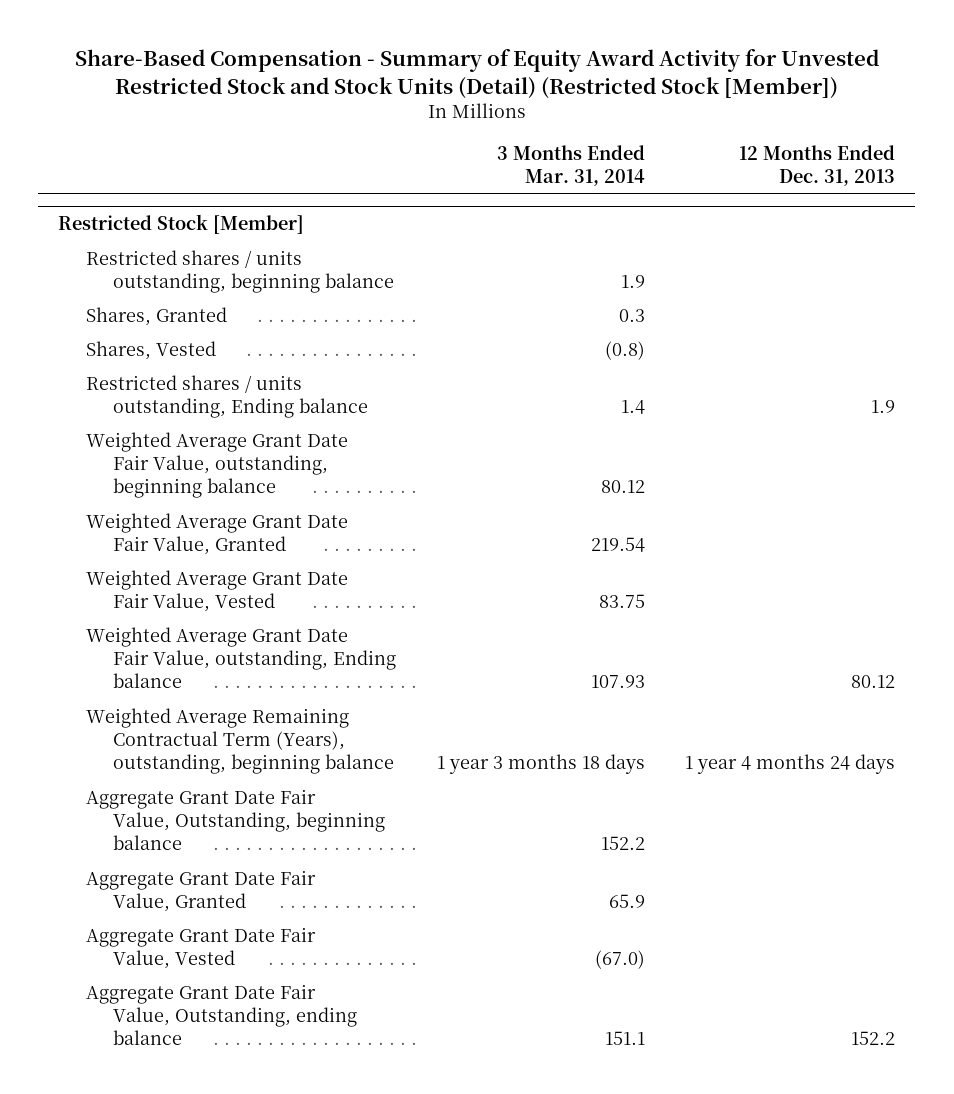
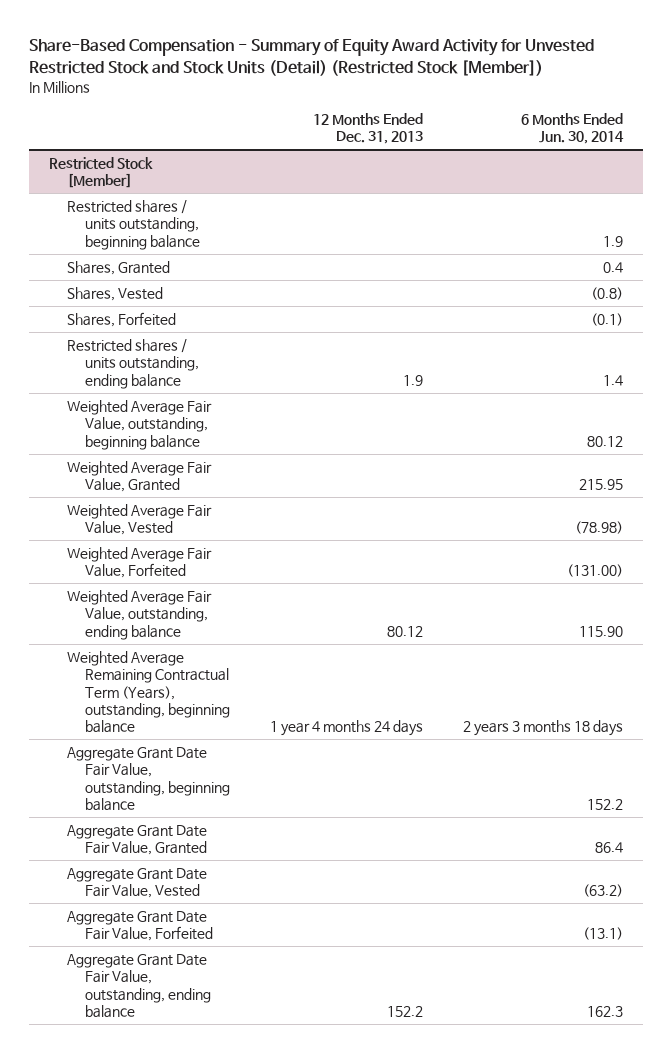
[496,145,645,187] 3 Months Ended Mar. 31, 2014 -> none
none -> [521,113,625,145] 6 Months Ended Jun. 30, 2014
none -> [67,312,177,328] Shares, Forfeited
[85,374,369,418] Restricted shares / units outstanding, Ending balance -> [67,339,200,389] Restricted shares / units outstanding, ending balance
[85,431,348,499] Weighted Average Grant Date Fair Value, outstanding, beginning balance -> [67,400,213,450] Weighted Average Fair Value, outstanding, beginning balance
[85,512,348,555] Weighted Average Grant Date Fair Value, Granted -> [67,461,213,493] Weighted Average Fair Value, Granted
[85,569,348,612] Weighted Average Grant Date Fair Value, Vested -> [67,504,213,536] Weighted Average Fair Value, Vested
none -> [67,547,213,579] Weighted Average Fair Value, Forfeited
[85,626,397,689] Weighted Average Grant Date Fair Value, outstanding, Ending balance -> [67,590,213,640] Weighted Average Fair Value, outstanding, ending balance
[85,788,386,851] Aggregate Grant Date Fair Value, Outstanding, beginning balance -> [67,747,231,811] Aggregate Grant Date Fair Value, outstanding, beginning balance
none -> [67,911,214,942] Aggregate Grant Date Fair Value, Forfeited
[85,983,358,1046] Aggregate Grant Date Fair Value, Outstanding, ending balance -> [67,954,212,1018] Aggregate Grant Date Fair Value, outstanding, ending balance

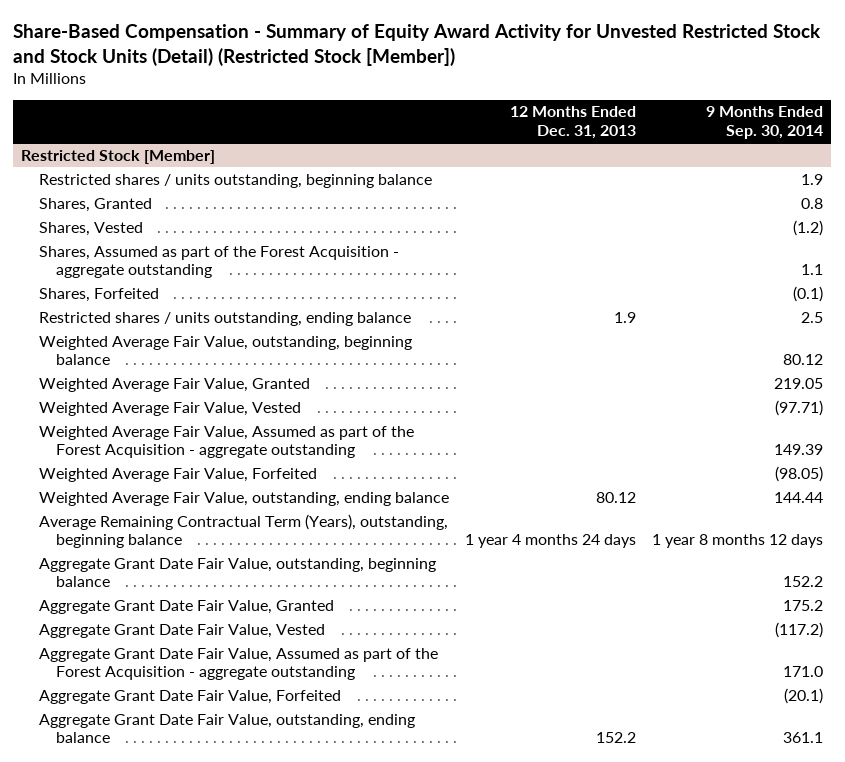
[521,113,625,145] 6 Months Ended Jun. 30, 2014 -> none
none -> [706,106,824,140] 9 Months Ended Sep. 30, 2014
none -> [38,245,399,279] Shares, Assumed as part of the Forest Acquisition - aggregate outstanding
none -> [38,425,414,459] Weighted Average Fair Value, Assumed as part of the Forest Acquisition - aggregate outstanding
[67,651,231,734] Weighted Average Remaining Contractual Term (Years), outstanding, beginning balance -> [38,513,448,549] Average Remaining Contractual Term (Years), outstanding, beginning balance
none -> [38,647,438,681] Aggregate Grant Date Fair Value, Assumed as part of the Forest Acquisition - aggregate outstanding

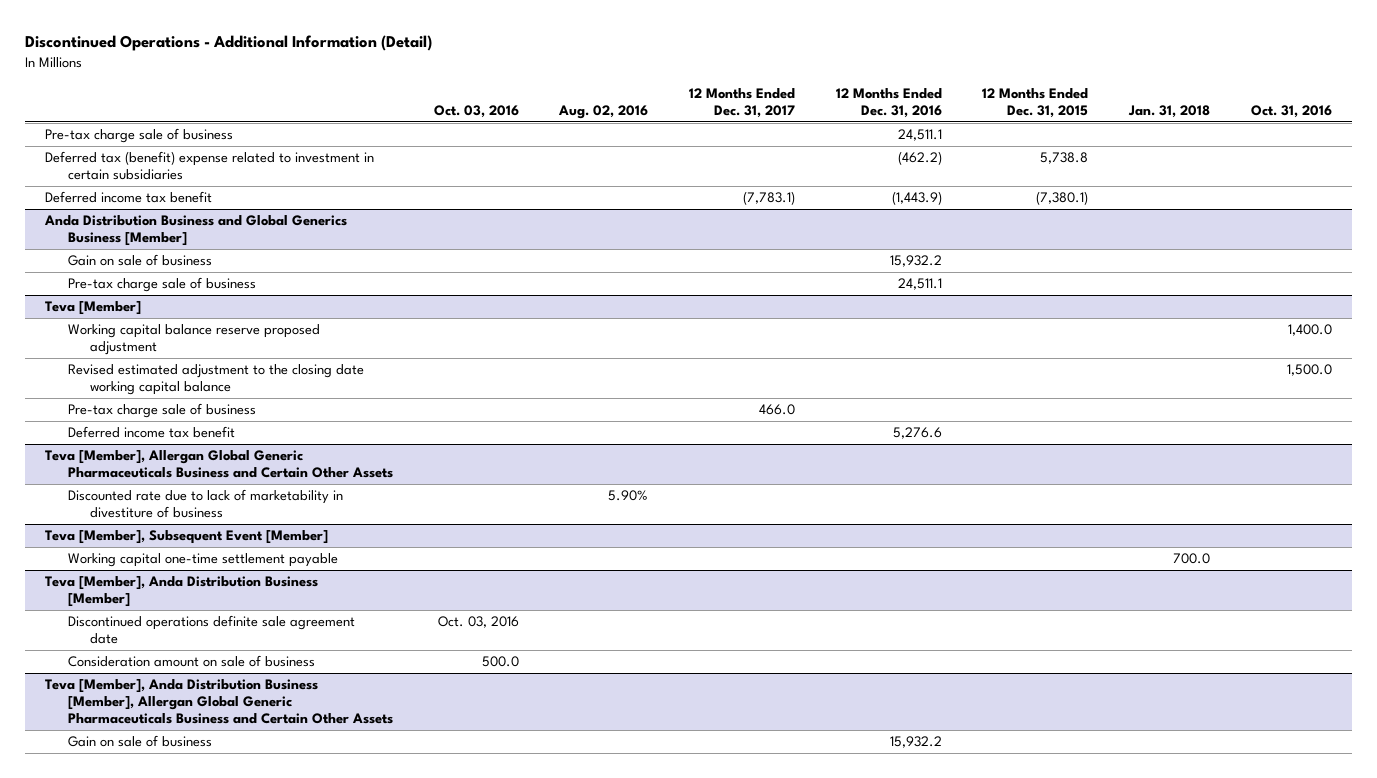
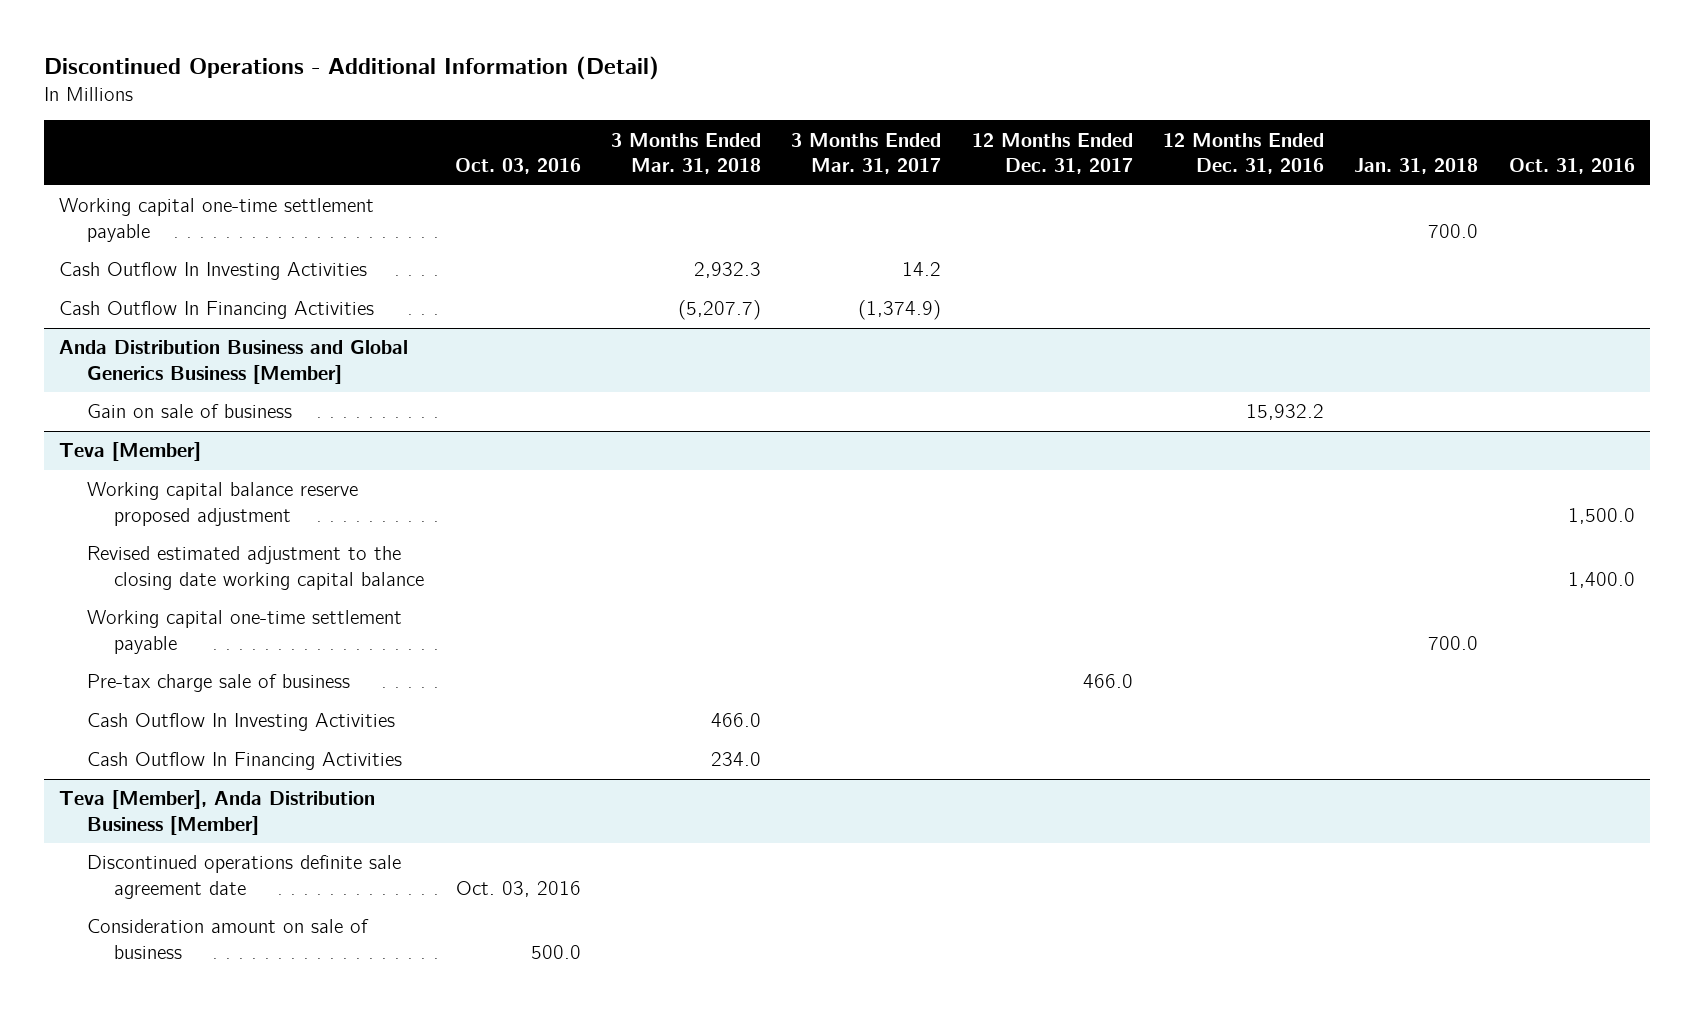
[558,104,649,119] Aug. 02, 2016 -> none
[982,87,1089,118] 12 Months Ended Dec. 31, 2015 -> none
none -> [610,132,761,174] 3 Months Ended Mar. 31, 2018
none -> [791,132,942,174] 3 Months Ended Mar. 31, 2017
[45,128,234,144] Pre-tax charge sale of business -> none
[45,151,375,181] Deferred tax (benefit) expense related to investment in certain subsidiaries -> none
[45,191,213,204] Deferred income tax benefit -> none
none -> [59,198,375,242] Working capital one-time settlement payable
none -> [59,262,368,281] Cash Outflow In Investing Activities
none -> [59,301,375,320] Cash Outflow In Financing Activities
[67,277,256,293] Pre-tax charge sale of business -> none
[1287,324,1332,337] 1,400.0 -> [1567,507,1635,524] 1,500.0
[1286,364,1332,377] 1,500.0 -> [1567,571,1635,588] 1,400.0
none -> [86,610,402,654] Working capital one-time settlement payable
[67,426,235,439] Deferred income tax benefit -> none
[45,450,393,479] Teva [Member], Allergan Global Generic Pharmaceuticals Business and Certain Other Assets -> none
[67,489,343,519] Discounted rate due to lack of marketability in divestiture of business -> none
[45,530,329,545] Teva [Member], Subsequent Event [Member] -> none
[67,553,338,568] Working capital one-time settlement payable -> none
none -> [86,713,395,732] Cash Outflow In Investing Activities
none -> [86,752,402,771] Cash Outflow In Financing Activities
[45,679,393,725] Teva [Member], Anda Distribution Business [Member], Allergan Global Generic Pharmaceuticals Business and Certain Other Assets -> none
[67,735,212,748] Gain on sale of business -> none

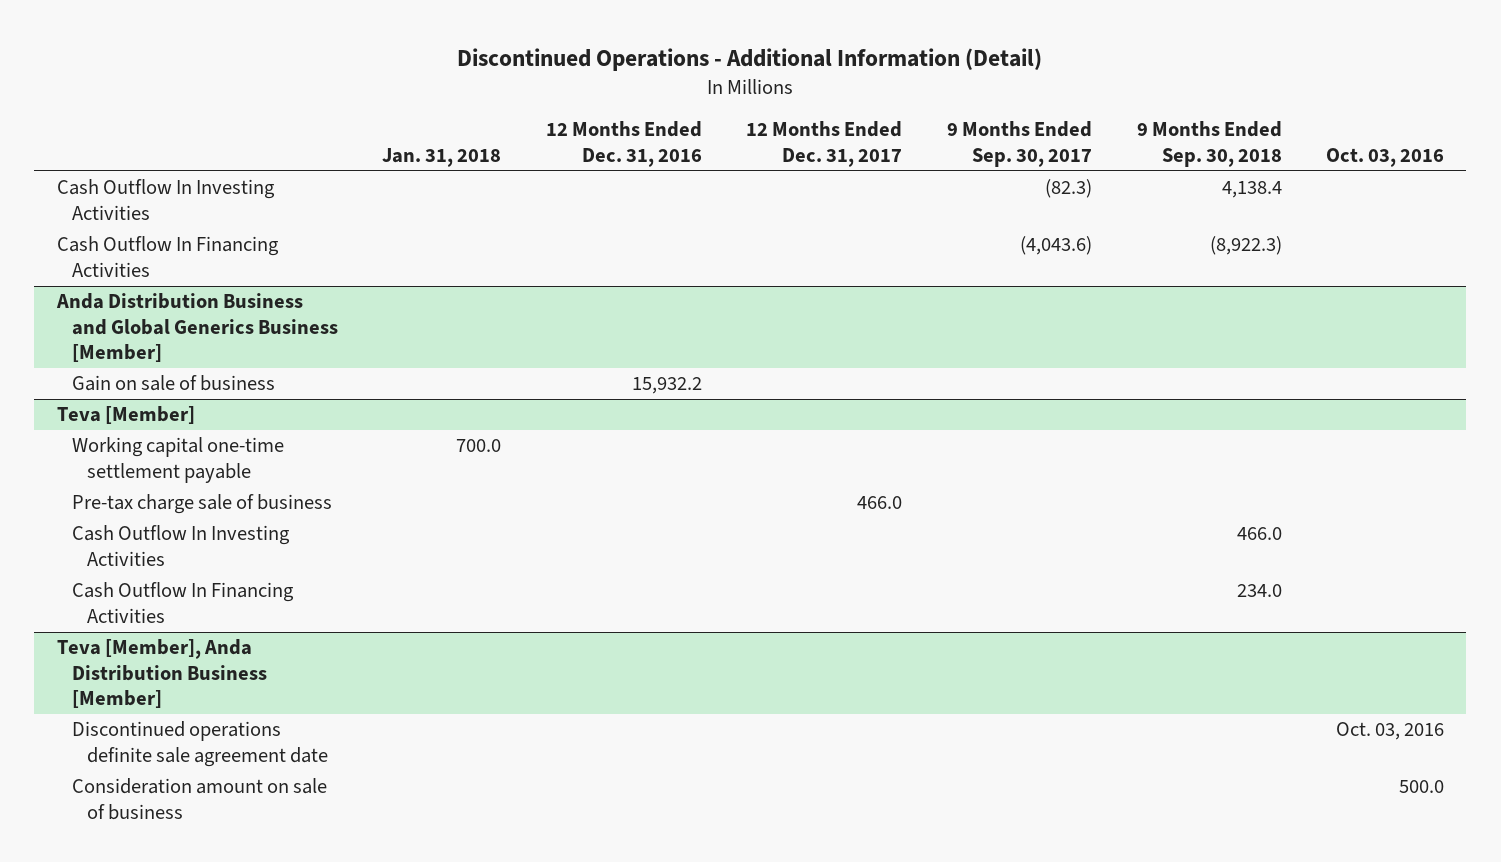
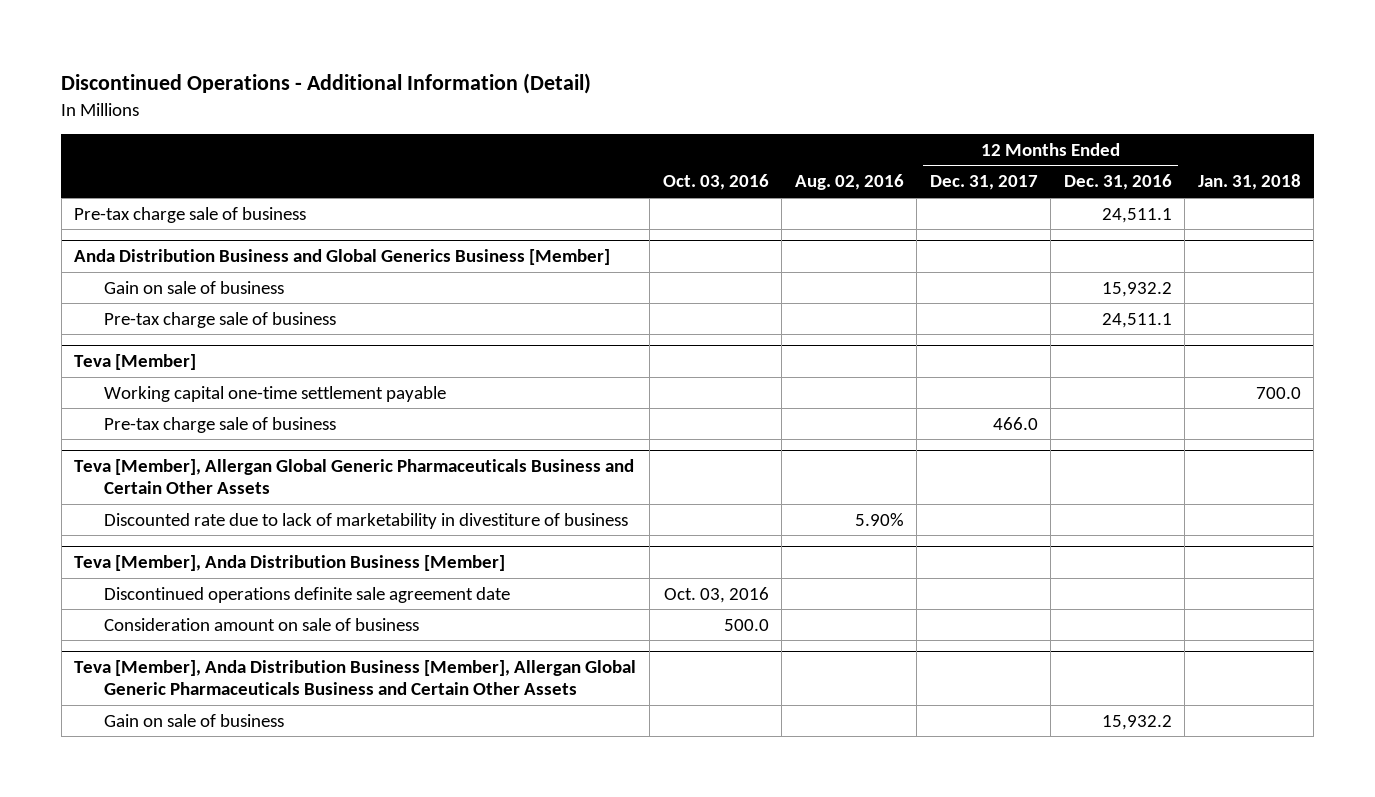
[946,121,1092,167] 9 Months Ended Sep. 30, 2017 -> none
[1136,121,1282,167] 9 Months Ended Sep. 30, 2018 -> none
none -> [794,174,904,191] Aug. 02, 2016
[56,179,275,220] Cash Outflow In Investing Activities -> none
[56,236,279,277] Cash Outflow In Financing Activities -> none
none -> [74,206,307,223] Pre-tax charge sale of business
none -> [103,311,336,328] Pre-tax charge sale of business
[71,525,290,566] Cash Outflow In Investing Activities -> none
[71,582,294,623] Cash Outflow In Financing Activities -> none
none -> [74,458,635,495] Teva [Member], Allergan Global Generic Pharmaceuticals Business and Certain Other Assets
none -> [103,512,628,529] Discounted rate due to lack of marketability in divestiture of business
none -> [74,659,637,696] Teva [Member], Anda Distribution Business [Member], Allergan Global Generic Pharmaceuticals Business and Certain Other Assets
none -> [103,713,284,727] Gain on sale of business

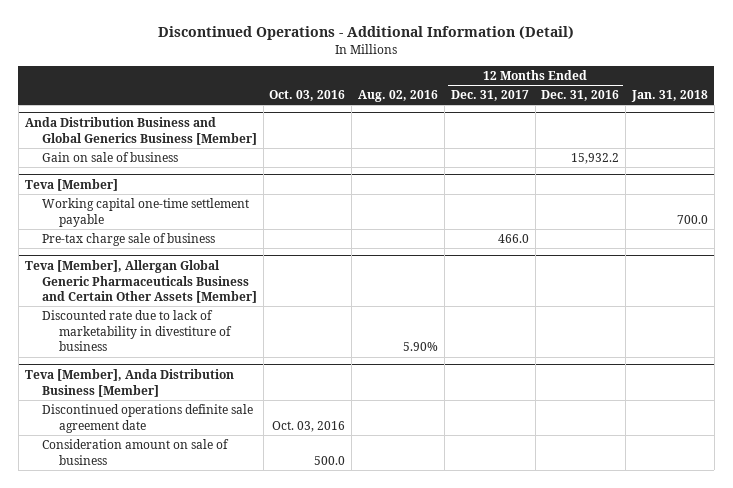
[74,206,307,223] Pre-tax charge sale of business -> none
[103,311,336,328] Pre-tax charge sale of business -> none
[74,458,635,495] Teva [Member], Allergan Global Generic Pharmaceuticals Business and Certain Other Assets -> [24,259,257,304] Teva [Member], Allergan Global Generic Pharmaceuticals Business and Certain Other Assets [Member]
[74,659,637,696] Teva [Member], Anda Distribution Business [Member], Allergan Global Generic Pharmaceuticals Business and Certain Other Assets -> none
[103,713,284,727] Gain on sale of business -> none

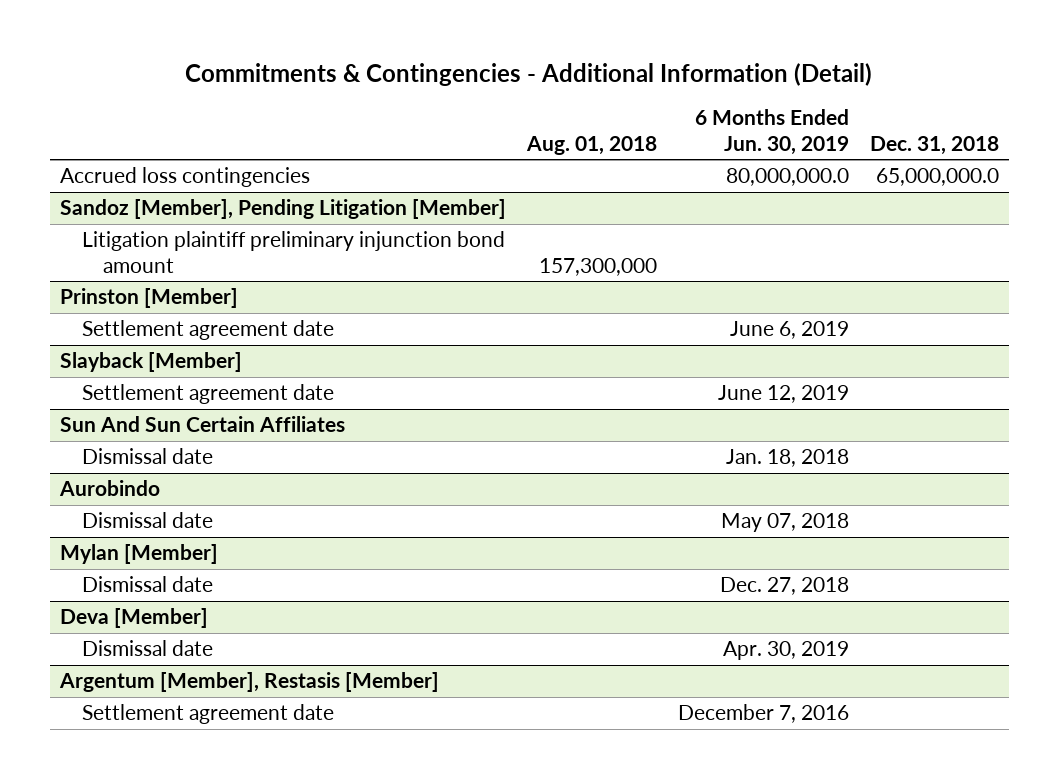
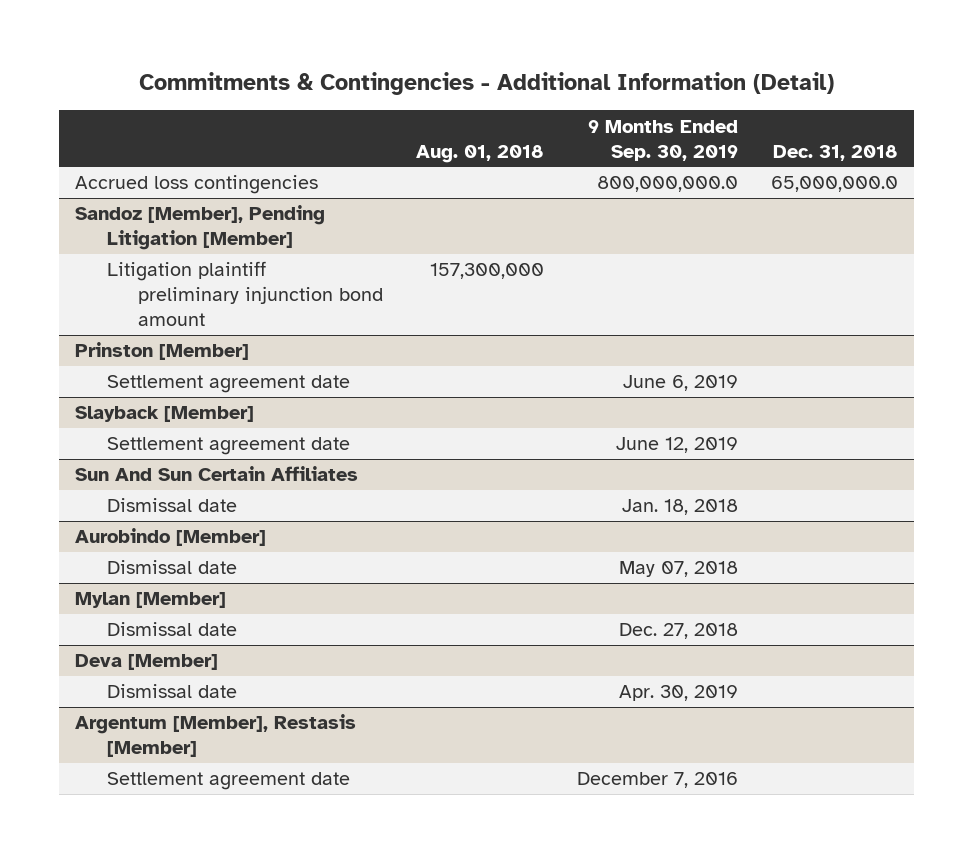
[694,109,849,155] 6 Months Ended Jun. 30, 2019 -> none
none -> [587,119,738,161] 9 Months Ended Sep. 30, 2019
[58,480,160,497] Aurobindo -> [75,528,267,547] Aurobindo [Member]

